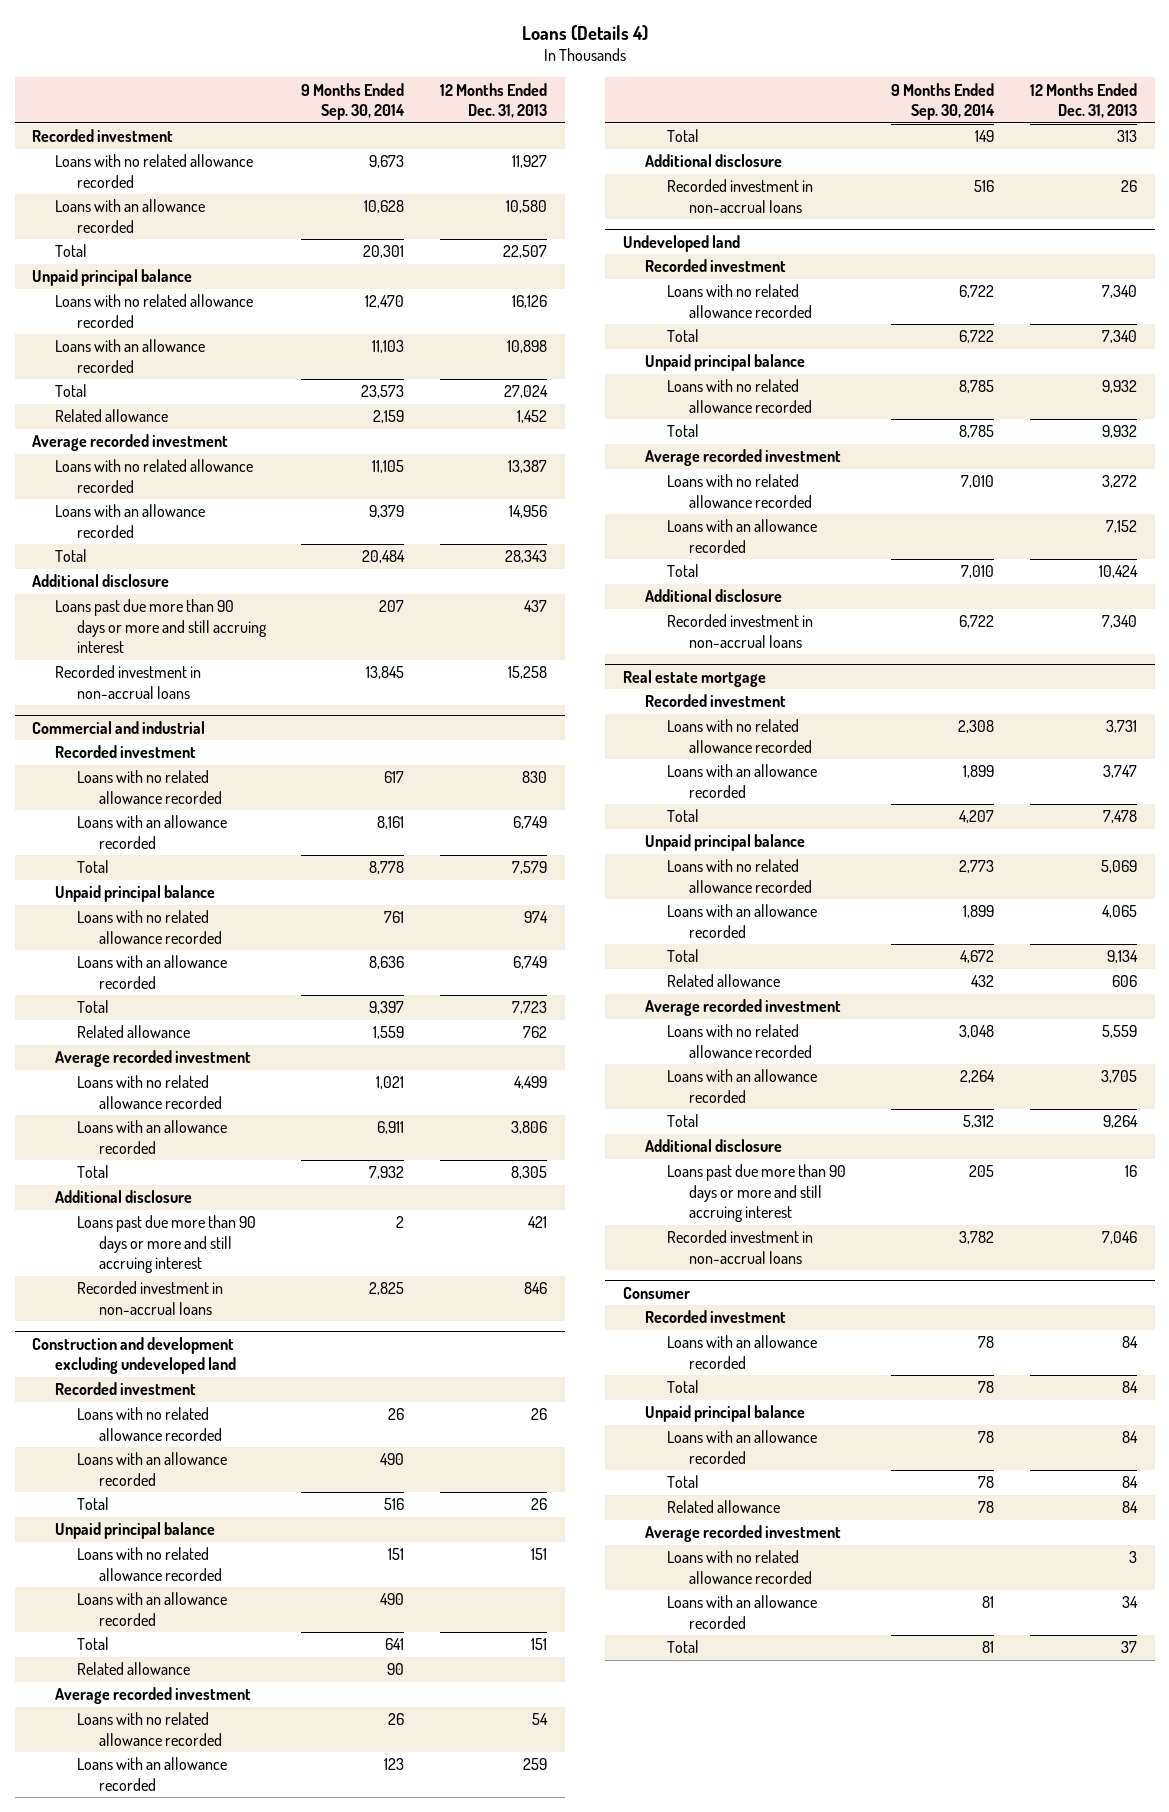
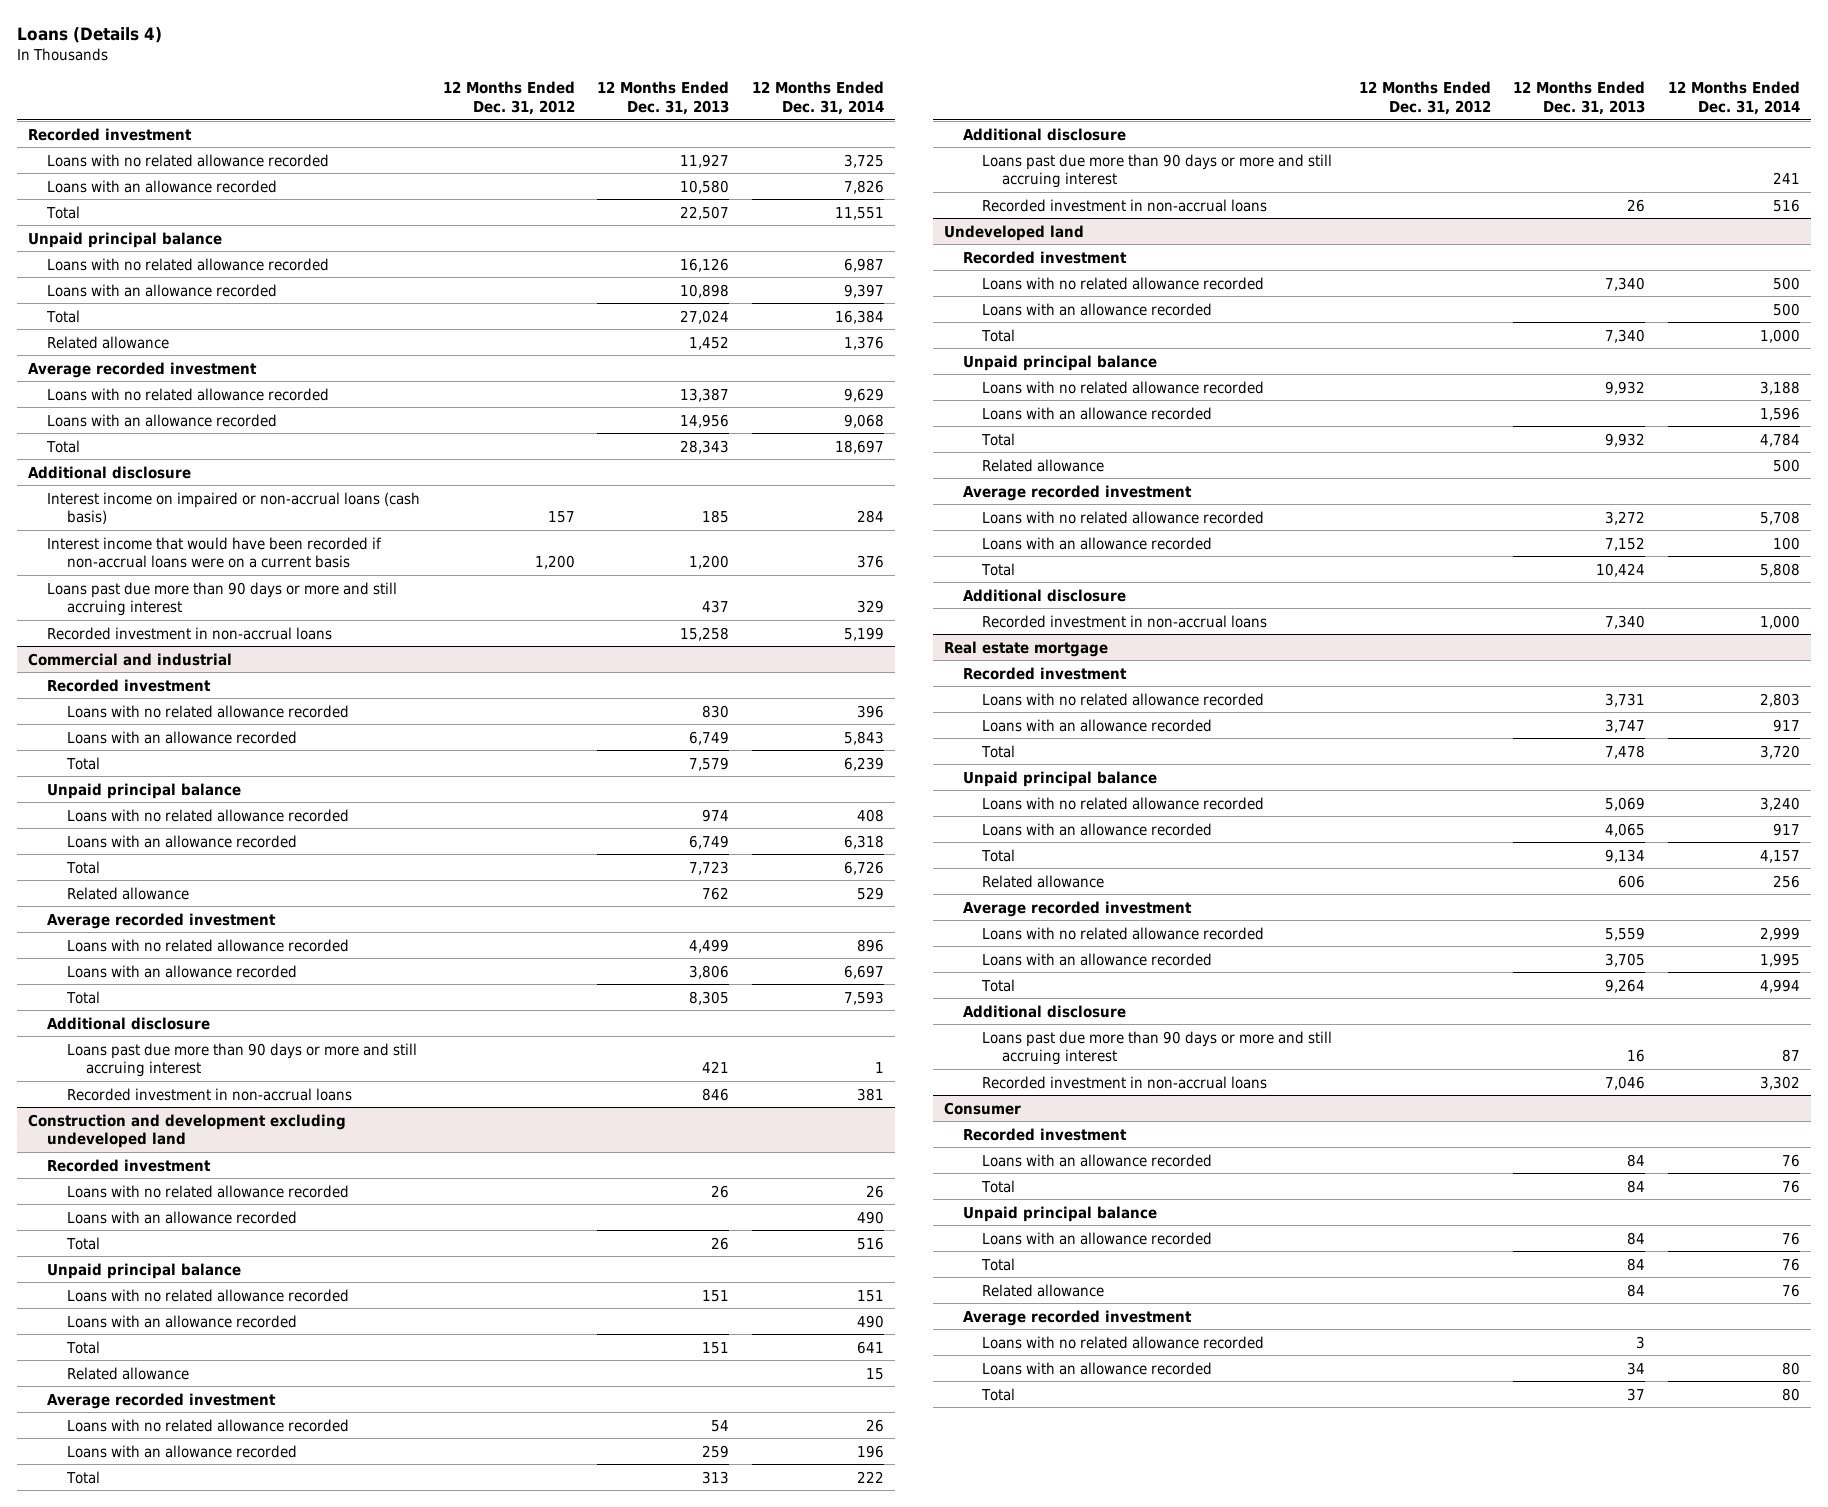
[301,82,406,121] 9 Months Ended Sep. 30, 2014 -> none
none -> [442,81,575,115] 12 Months Ended Dec. 31, 2012
none -> [752,81,885,115] 12 Months Ended Dec. 31, 2014
none -> [47,491,421,525] Interest income on impaired or non-accrual loans (cash basis)
none -> [47,536,383,569] Interest income that would have been recorded if non-accrual loans were on a current basis
none -> [982,153,1333,189] Loans past due more than 90 days or more and still accruing interest
none -> [982,302,1213,316] Loans with an allowance recorded
none -> [982,406,1213,420] Loans with an allowance recorded
none -> [982,458,1105,472] Related allowance

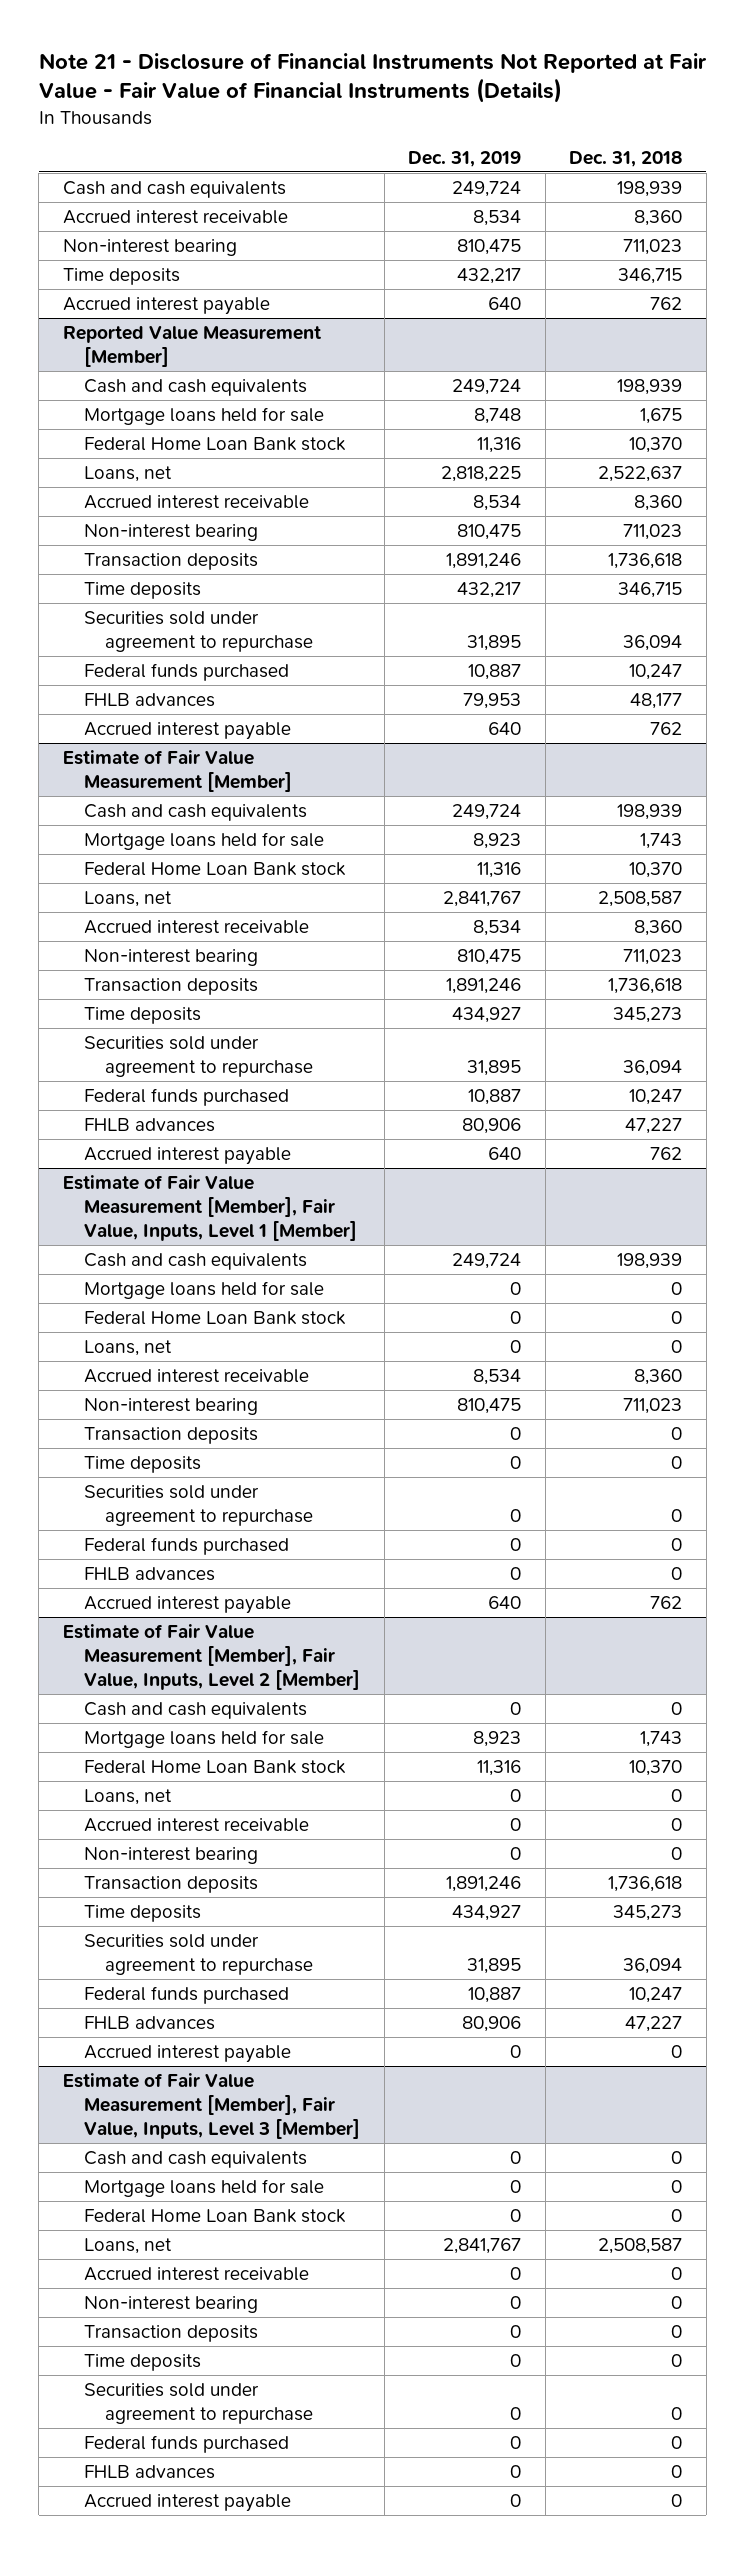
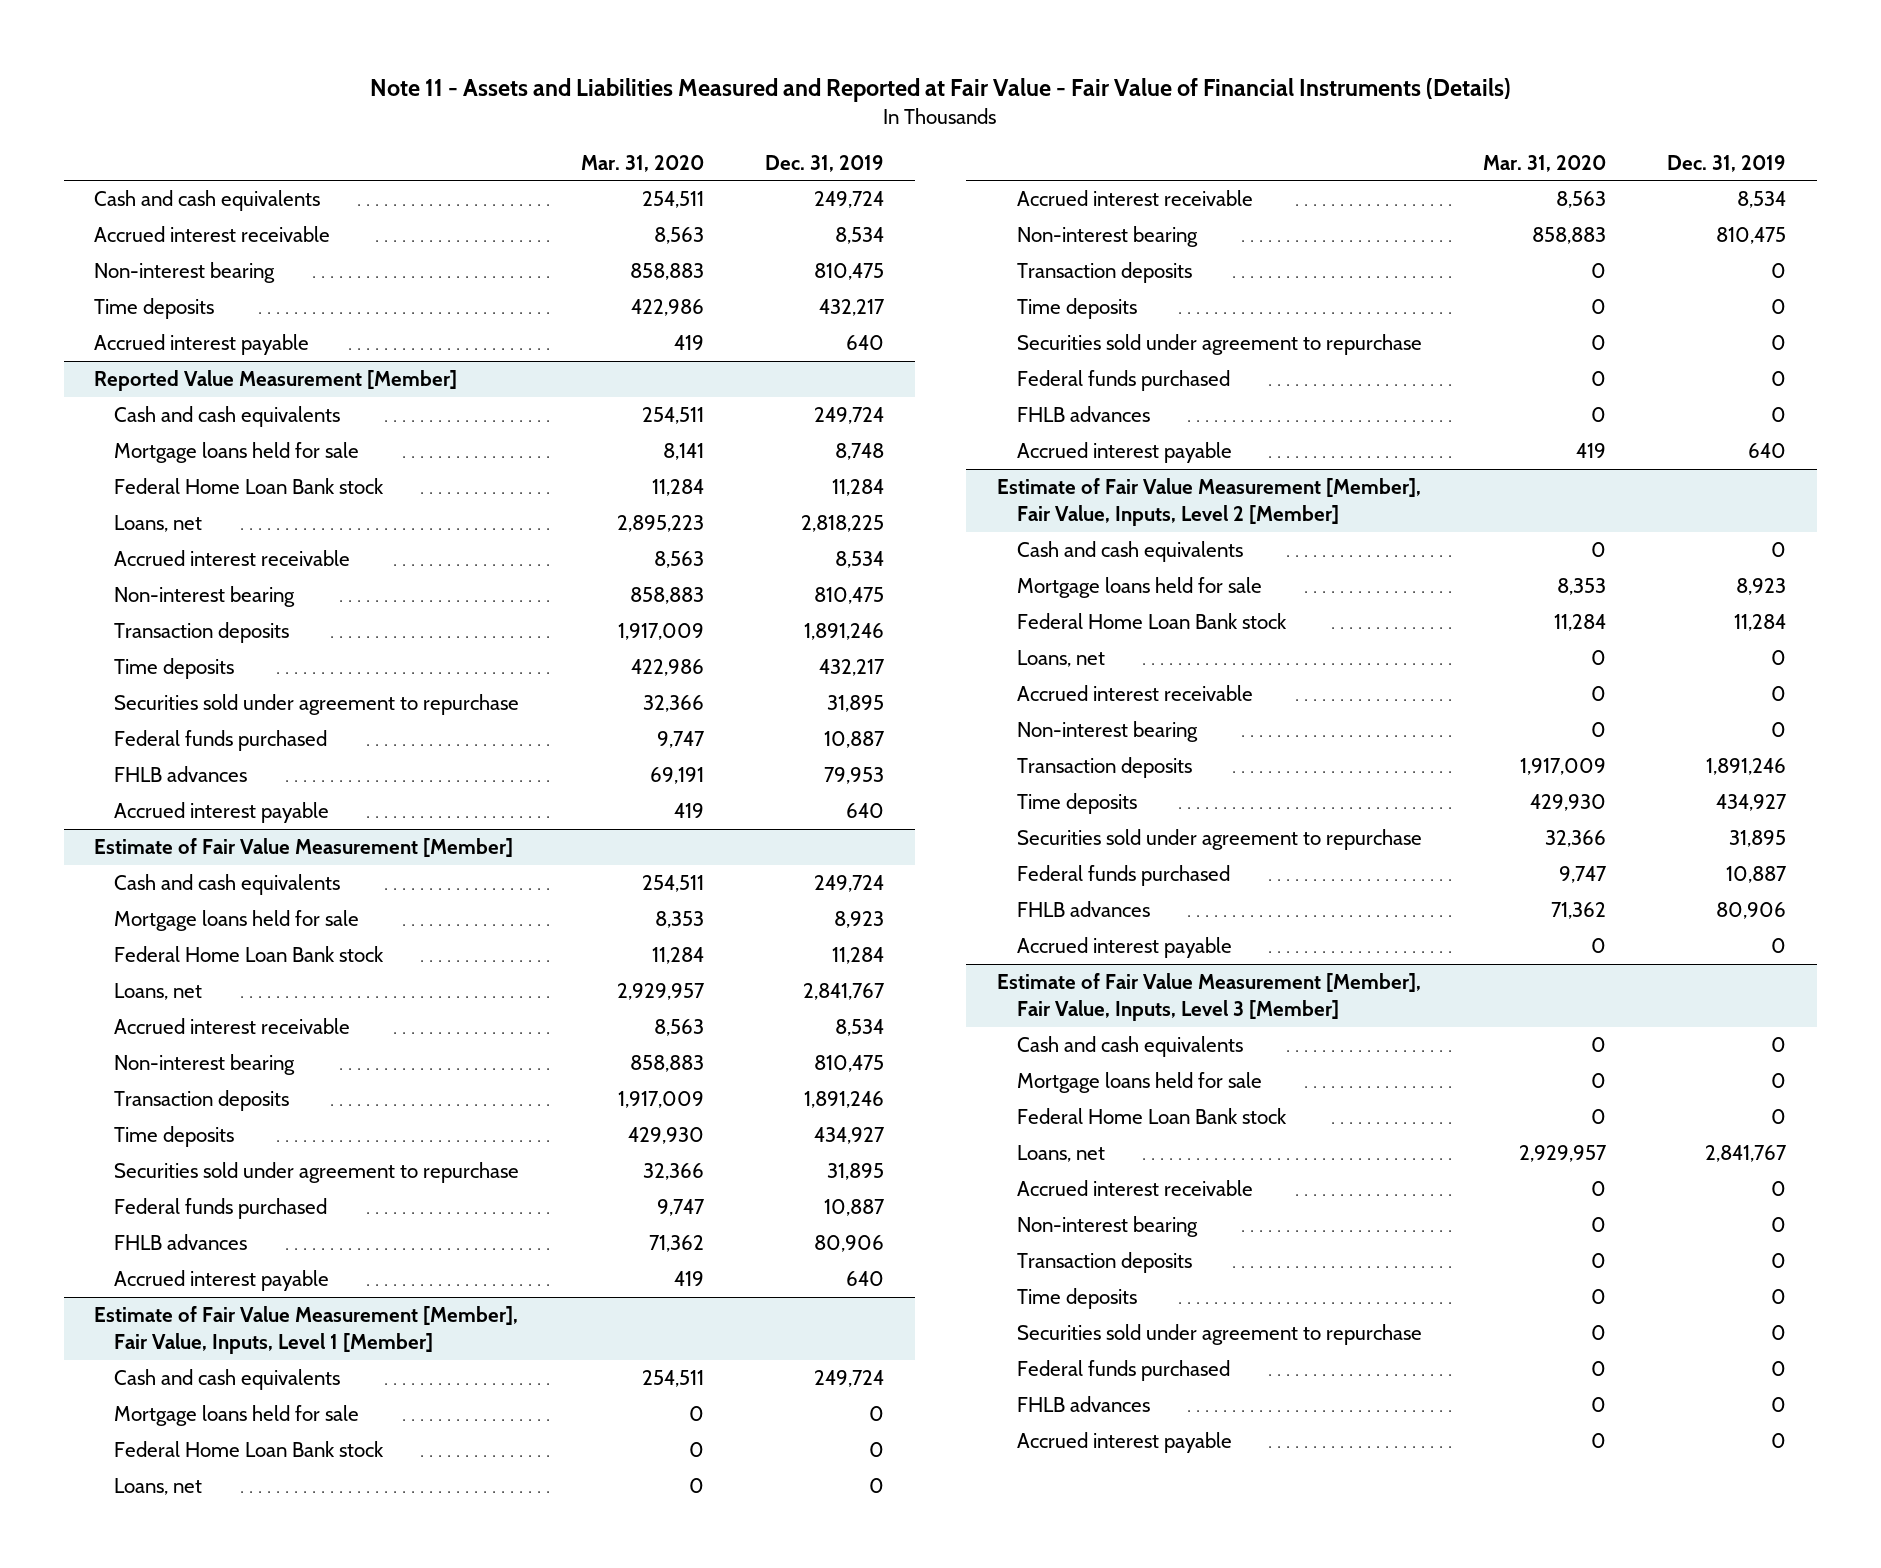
[38,52,707,104] Note 21 - Disclosure of Financial Instruments Not Reported at Fair Value - Fair Value of Financial Instruments (Details) -> [370,77,1512,102] Note 11 - Assets and Liabilities Measured and Reported at Fair Value - Fair Value of Financial Instruments (Details)
[569,150,683,167] Dec. 31, 2018 -> none
none -> [580,154,704,172] Mar. 31, 2020
[477,436,522,453] 11,316 -> [831,479,884,497] 11,284
[477,861,522,878] 11,316 -> [831,947,884,965] 11,284
[477,1759,522,1776] 11,316 -> [1734,614,1787,632] 11,284

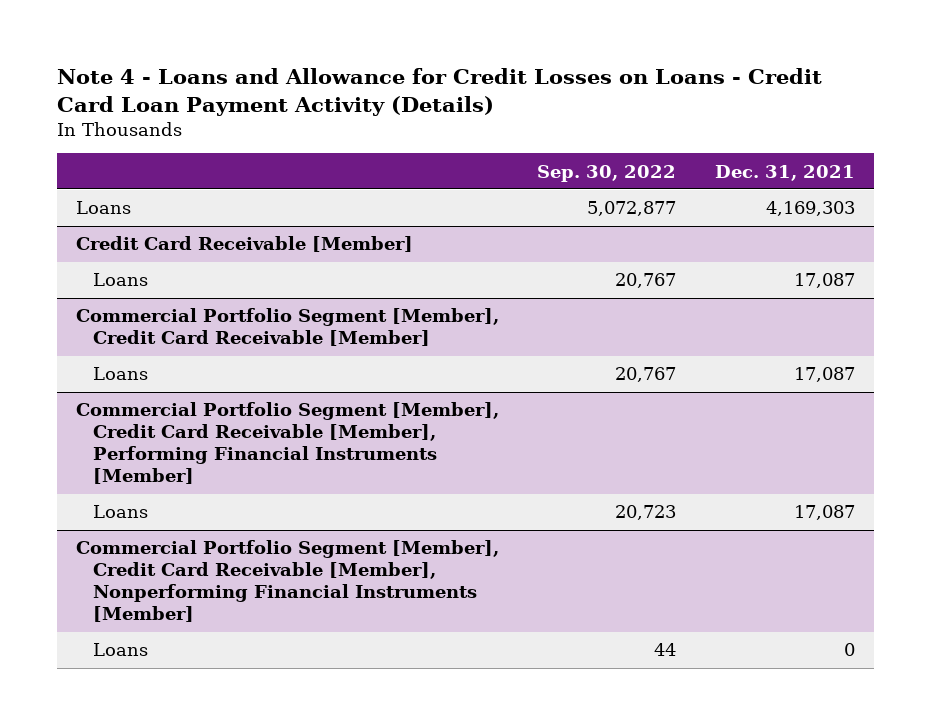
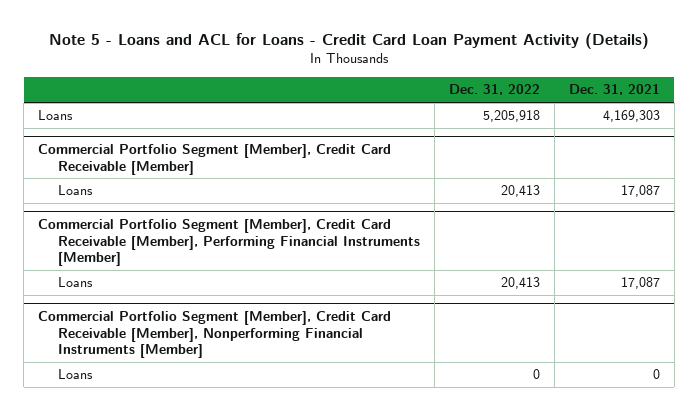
[56,68,822,116] Note 4 - Loans and Allowance for Credit Losses on Loans - Credit Card Loan Payment Activity (Details) -> [49,32,650,49] Note 5 - Loans and ACL for Loans - Credit Card Loan Payment Activity (Details)
[537,164,677,182] Sep. 30, 2022 -> none
none -> [449,84,541,96] Dec. 31, 2022
[75,236,413,253] Credit Card Receivable [Member] -> none
[92,273,148,287] Loans -> none

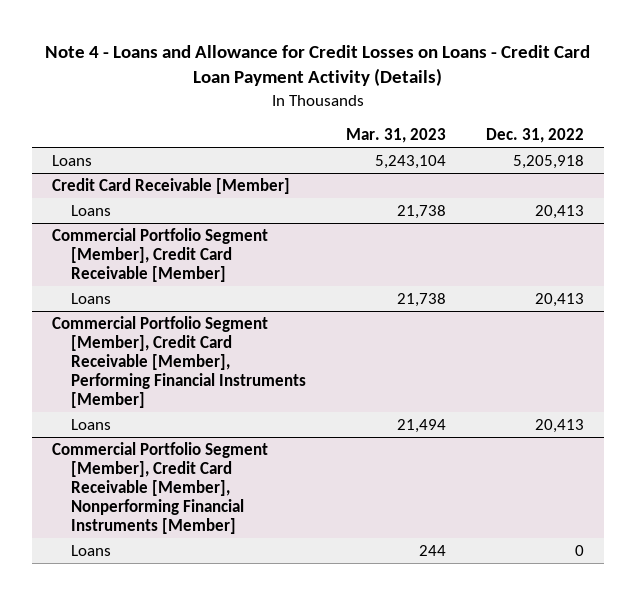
[49,32,650,49] Note 5 - Loans and ACL for Loans - Credit Card Loan Payment Activity (Details) -> [44,44,590,87] Note 4 - Loans and Allowance for Credit Losses on Loans - Credit Card Loan Payment Activity (Details)
[568,84,660,96] Dec. 31, 2021 -> none
none -> [345,128,446,144] Mar. 31, 2023
none -> [51,177,290,194] Credit Card Receivable [Member]
none -> [70,204,111,216] Loans

